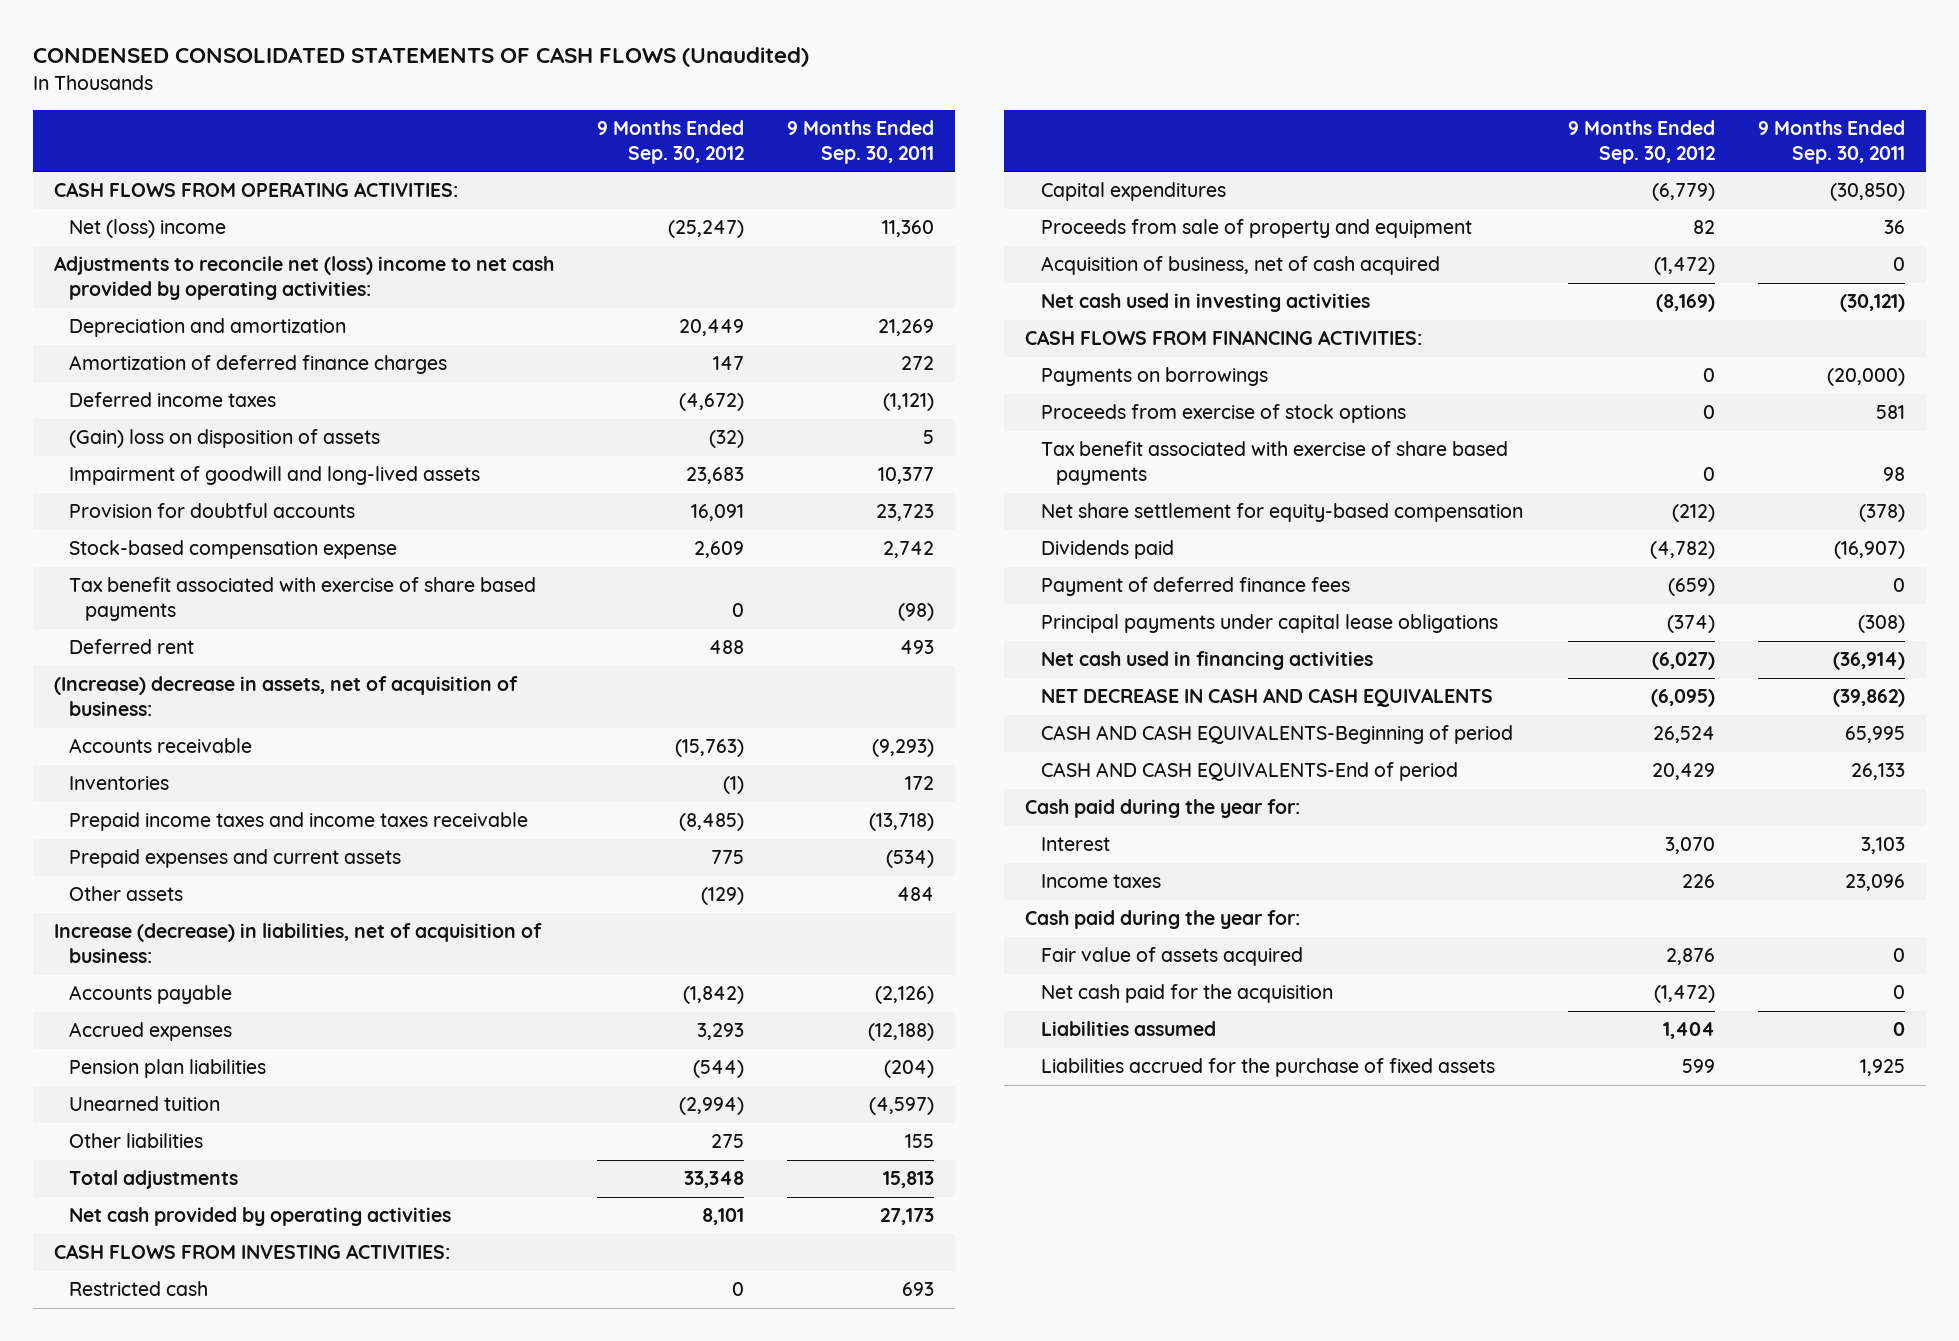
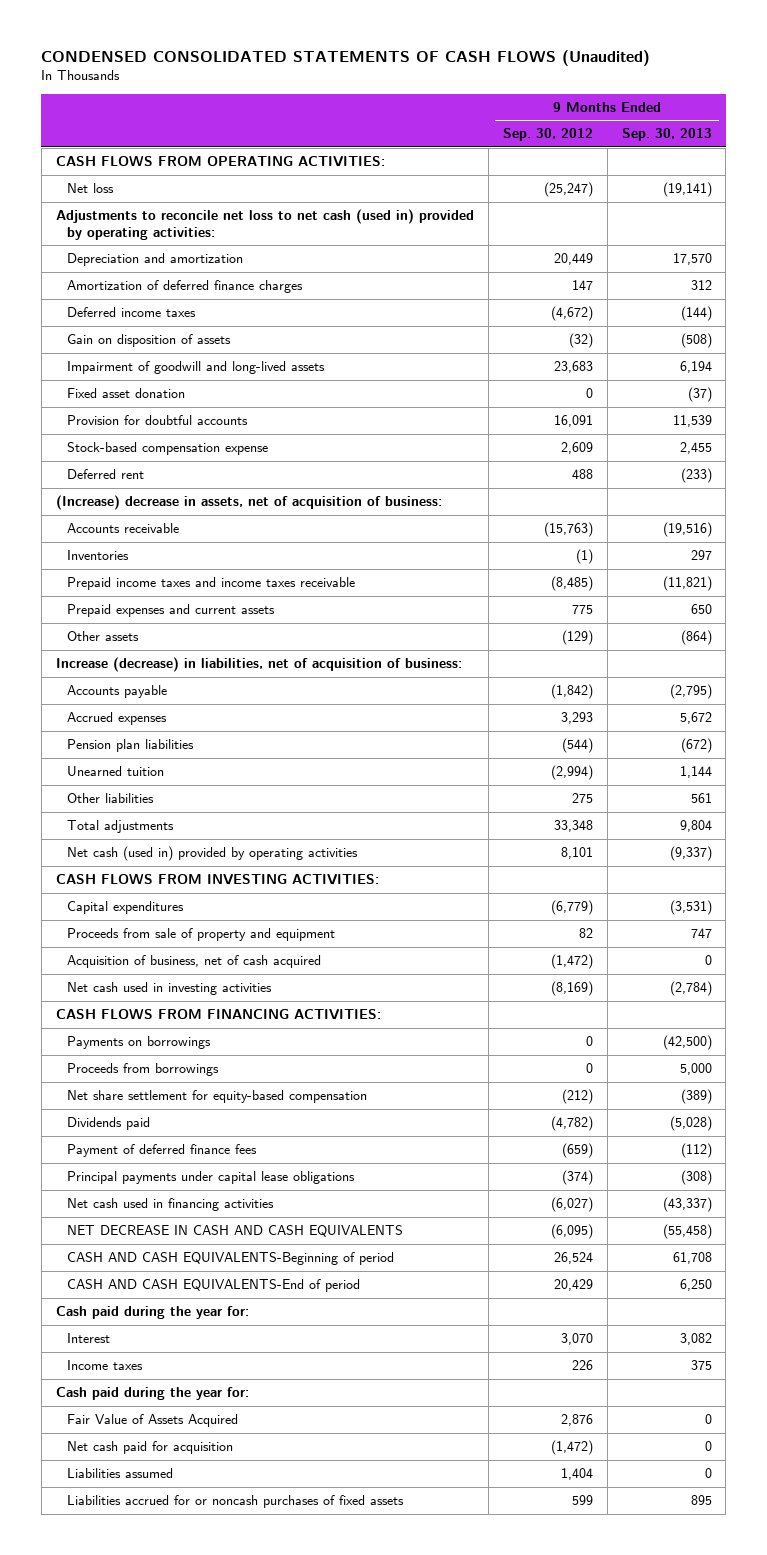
[786,120,934,164] 9 Months Ended Sep. 30, 2011 -> none
none -> [621,128,712,142] Sep. 30, 2013
[69,219,227,239] Net (loss) income -> [66,183,114,194] Net loss
[54,256,555,301] Adjustments to reconcile net (loss) income to net cash provided by operating activities: -> [55,209,474,240] Adjustments to reconcile net loss to net cash (used in) provided by operating activities:
[69,429,381,449] (Gain) loss on disposition of assets -> [66,334,231,348] Gain on disposition of assets
none -> [66,388,185,399] Fixed asset donation
[69,577,537,622] Tax benefit associated with exercise of share based payments -> none
[69,1207,452,1227] Net cash provided by operating activities -> [66,846,358,862] Net cash (used in) provided by operating activities
[69,1281,209,1297] Restricted cash -> none
[1040,404,1406,424] Proceeds from exercise of stock options -> none
[1040,441,1508,486] Tax benefit associated with exercise of share based payments -> none
none -> [66,1063,219,1077] Proceeds from borrowings
[1040,947,1303,967] Fair value of assets acquired -> [66,1414,238,1428] Fair Value of Assets Acquired
[1040,984,1333,1004] Net cash paid for the acquisition -> [66,1441,233,1455] Net cash paid for acquisition
[1040,1058,1495,1078] Liabilities accrued for the purchase of fixed assets -> [66,1495,404,1509] Liabilities accrued for or noncash purchases of fixed assets

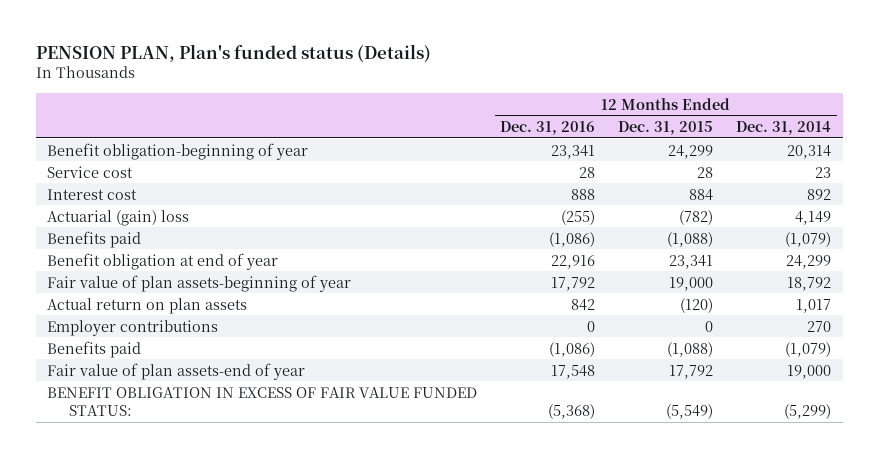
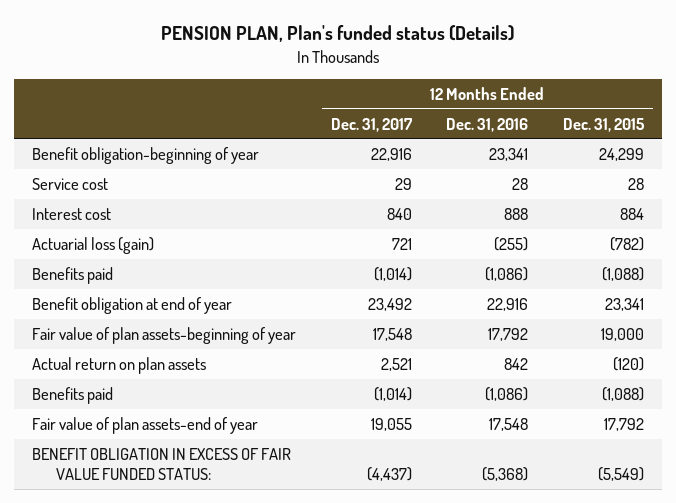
[736,121,832,136] Dec. 31, 2014 -> none
none -> [330,117,413,132] Dec. 31, 2017
[47,209,190,226] Actuarial (gain) loss -> [31,236,154,254] Actuarial loss (gain)
[47,319,219,336] Employer contributions -> none

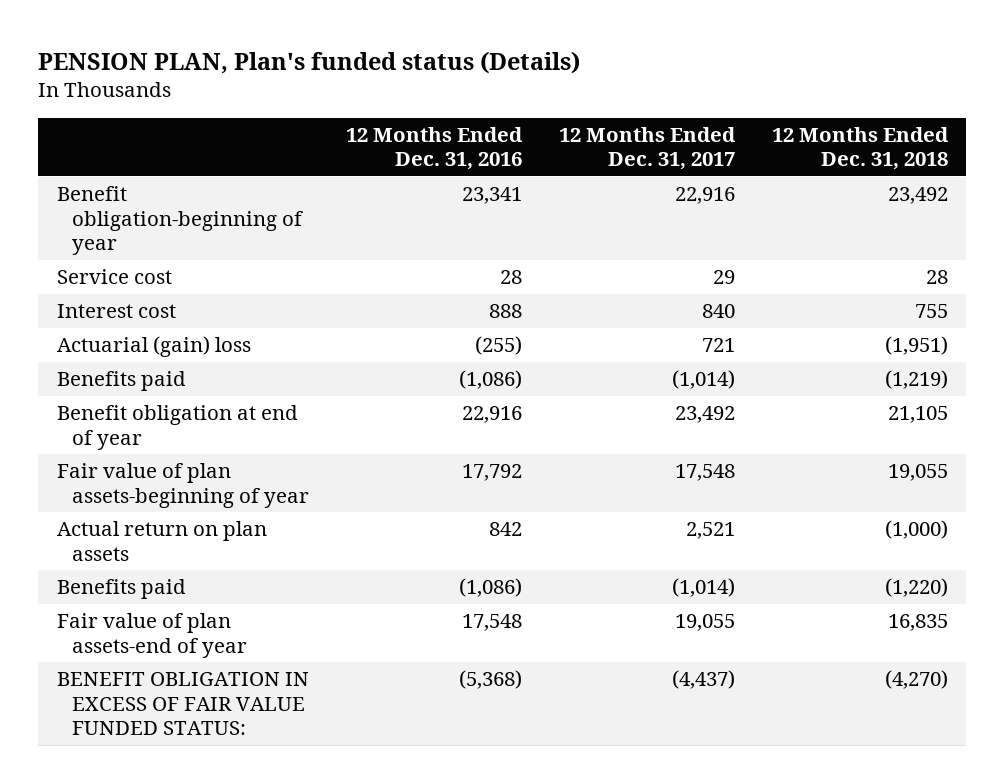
[563,117,646,132] Dec. 31, 2015 -> none
none -> [771,126,949,171] 12 Months Ended Dec. 31, 2018
[31,236,154,254] Actuarial loss (gain) -> [56,336,251,358] Actuarial (gain) loss

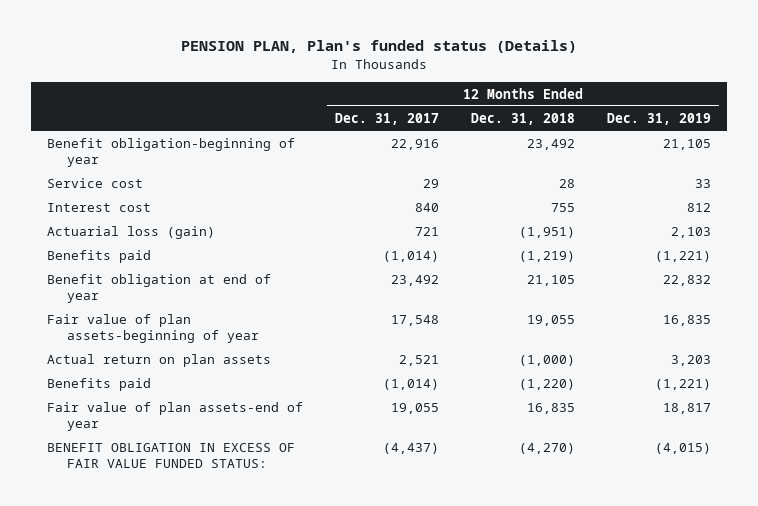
[346,126,524,171] 12 Months Ended Dec. 31, 2016 -> none
none -> [607,112,712,125] Dec. 31, 2019
[56,336,251,358] Actuarial (gain) loss -> [47,225,216,239] Actuarial loss (gain)

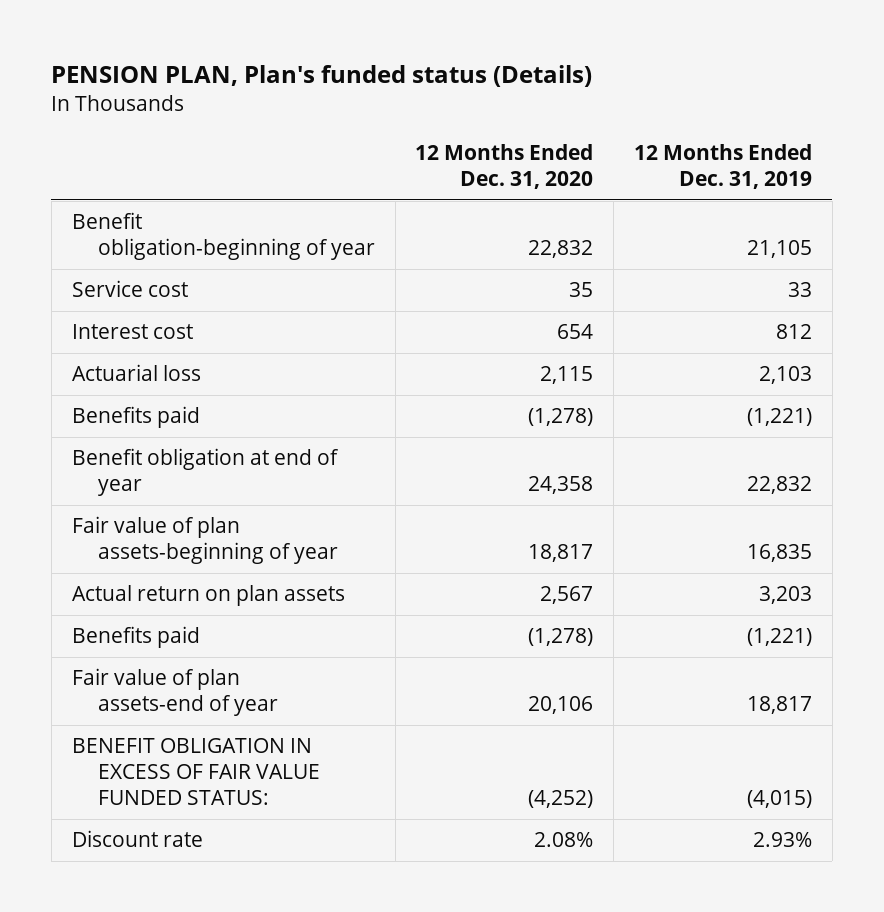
[335,112,440,125] Dec. 31, 2017 -> none
[471,112,576,125] Dec. 31, 2018 -> none
none -> [415,143,594,189] 12 Months Ended Dec. 31, 2020
[47,225,216,239] Actuarial loss (gain) -> [71,364,201,382] Actuarial loss
none -> [71,830,203,848] Discount rate

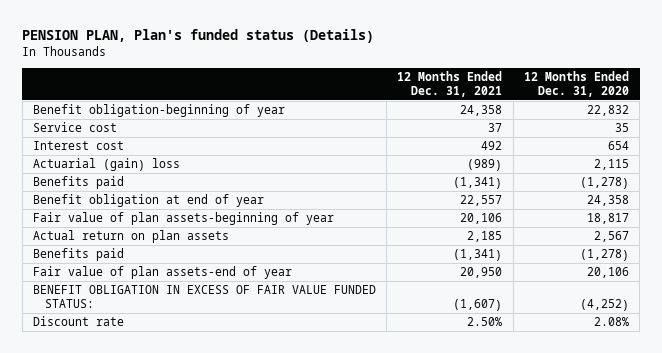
[633,143,812,189] 12 Months Ended Dec. 31, 2019 -> none
none -> [397,70,503,97] 12 Months Ended Dec. 31, 2021
[71,364,201,382] Actuarial loss -> [32,158,180,172] Actuarial (gain) loss

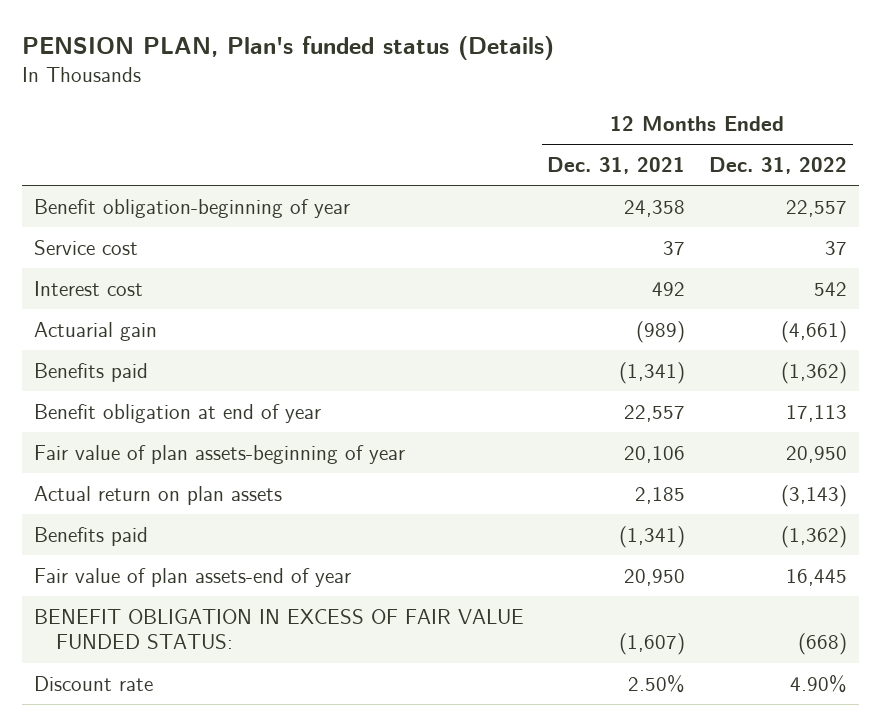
[524,70,630,97] 12 Months Ended Dec. 31, 2020 -> none
none -> [709,156,848,174] Dec. 31, 2022
[32,158,180,172] Actuarial (gain) loss -> [33,321,157,341] Actuarial gain

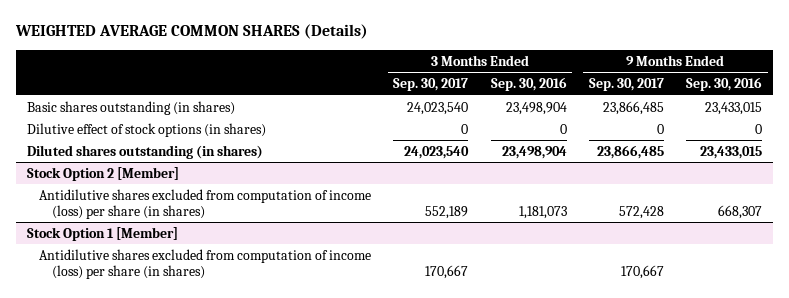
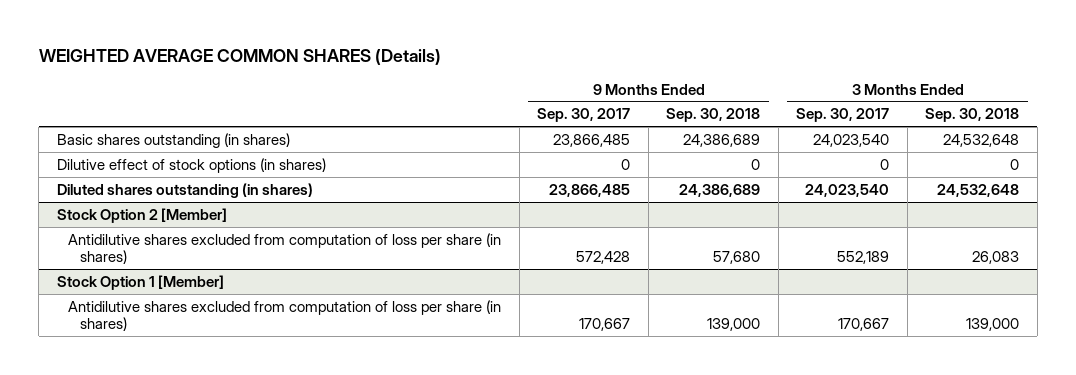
[490,77,567,92] Sep. 30, 2016 -> none
[686,77,763,92] Sep. 30, 2016 -> none
none -> [666,108,761,123] Sep. 30, 2018
none -> [925,108,1020,123] Sep. 30, 2018
[39,188,372,219] Antidilutive shares excluded from computation of income (loss) per share (in shares) -> [68,232,502,265] Antidilutive shares excluded from computation of loss per share (in shares)
[39,248,372,279] Antidilutive shares excluded from computation of income (loss) per share (in shares) -> [68,299,502,332] Antidilutive shares excluded from computation of loss per share (in shares)

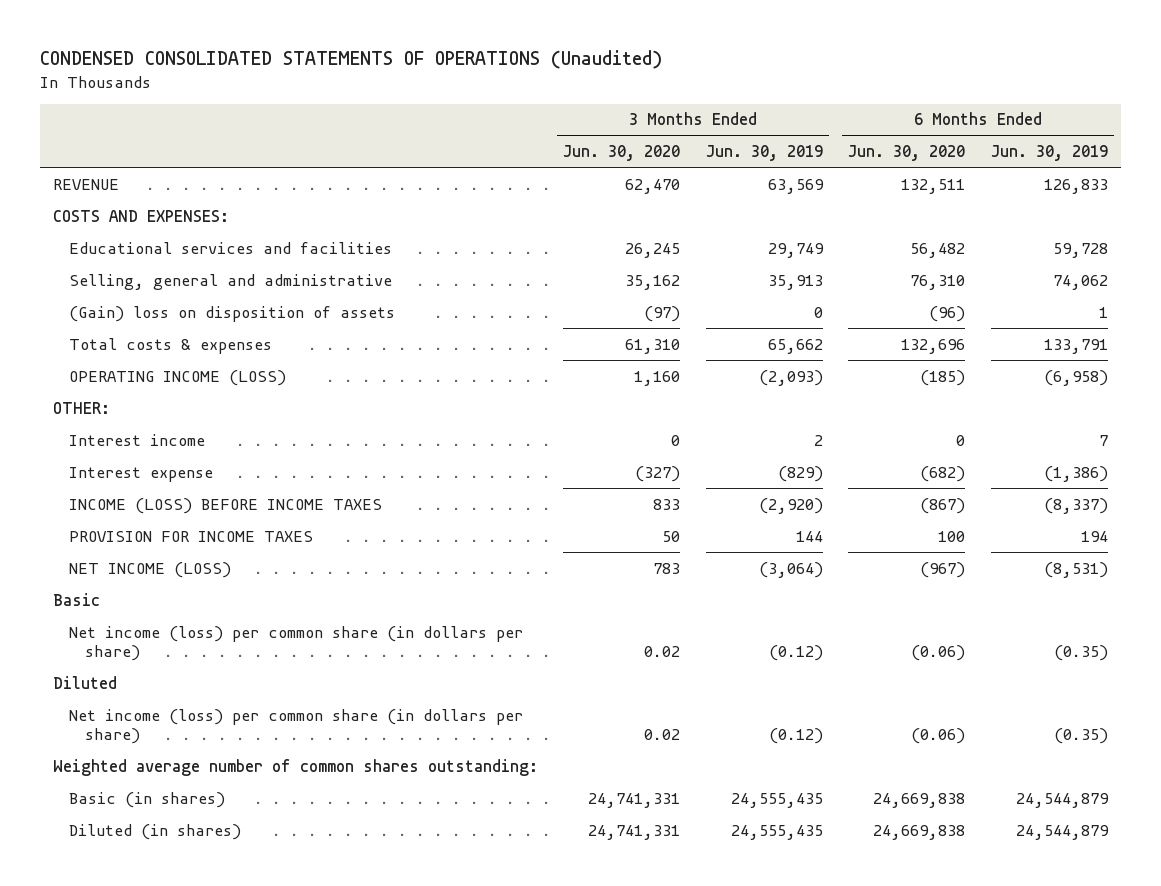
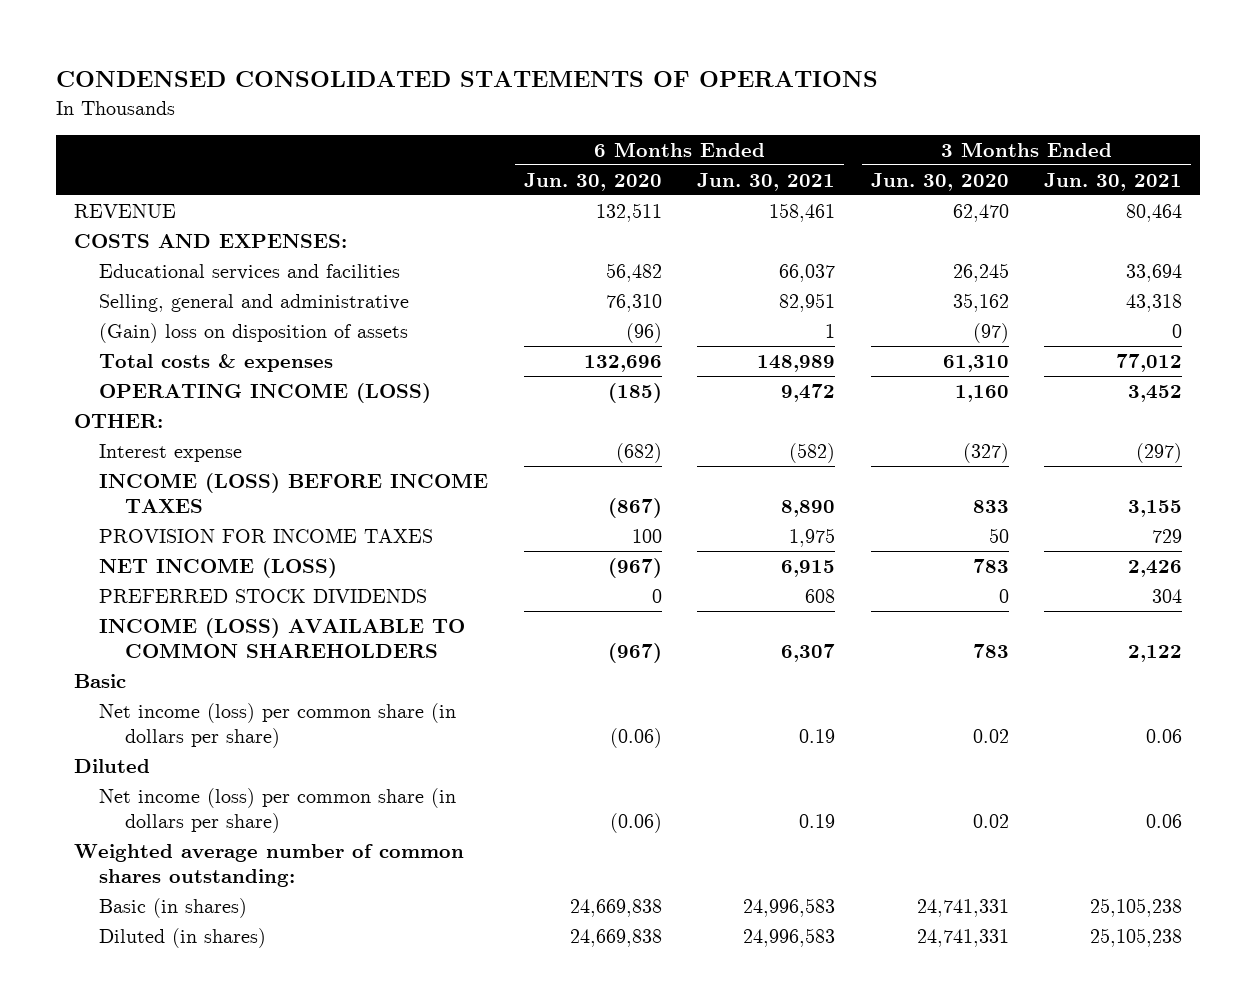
[40,50,663,70] CONDENSED CONSOLIDATED STATEMENTS OF OPERATIONS (Unaudited) -> [56,71,879,88] CONDENSED CONSOLIDATED STATEMENTS OF OPERATIONS
[705,145,823,162] Jun. 30, 2019 -> none
[990,145,1108,162] Jun. 30, 2019 -> none
none -> [697,172,836,191] Jun. 30, 2021
none -> [1044,172,1183,191] Jun. 30, 2021
[69,433,206,446] Interest income -> none
none -> [99,588,428,603] PREFERRED STOCK DIVIDENDS
none -> [99,617,466,659] INCOME (LOSS) AVAILABLE TO COMMON SHAREHOLDERS

